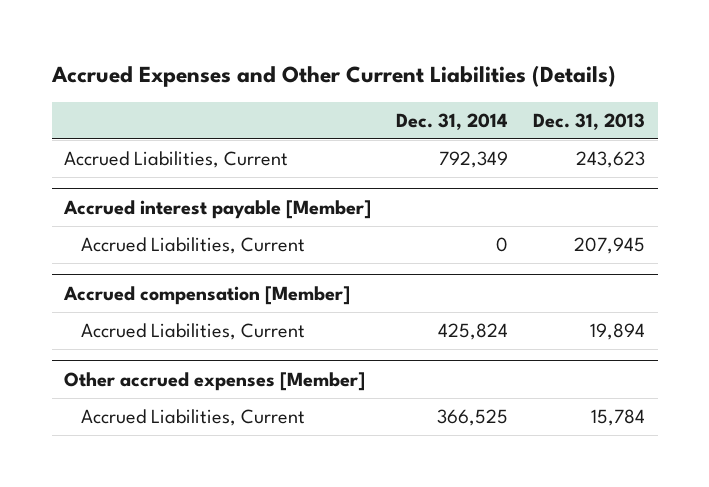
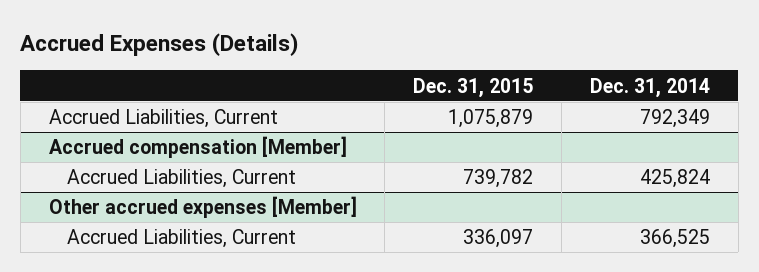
[50,65,616,88] Accrued Expenses and Other Current Liabilities (Details) -> [20,32,299,56] Accrued Expenses (Details)
[533,113,646,131] Dec. 31, 2013 -> none
none -> [413,77,534,98] Dec. 31, 2015
[63,199,372,219] Accrued interest payable [Member] -> none
[80,236,305,254] Accrued Liabilities, Current -> none

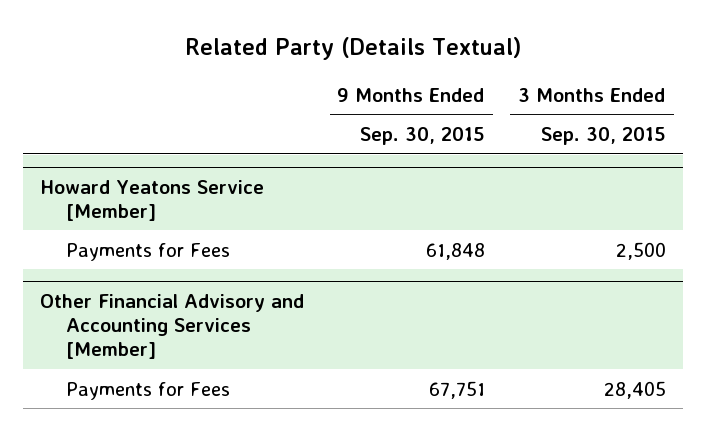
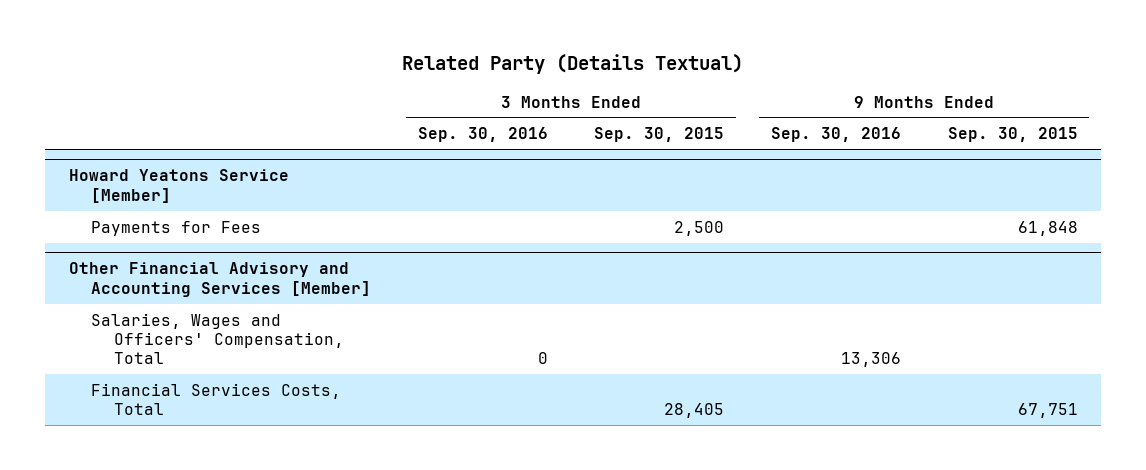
none -> [417,127,548,143] Sep. 30, 2016
none -> [770,127,901,143] Sep. 30, 2016
none -> [91,312,345,365] Salaries, Wages and Officers' Compensation, Total
[66,381,231,400] Payments for Fees -> [91,382,342,416] Financial Services Costs, Total

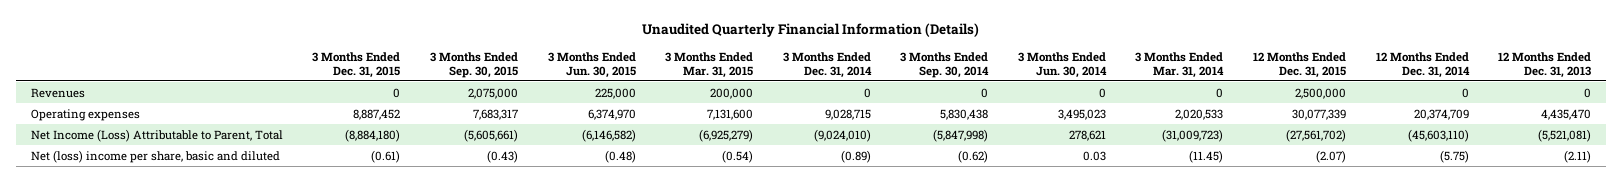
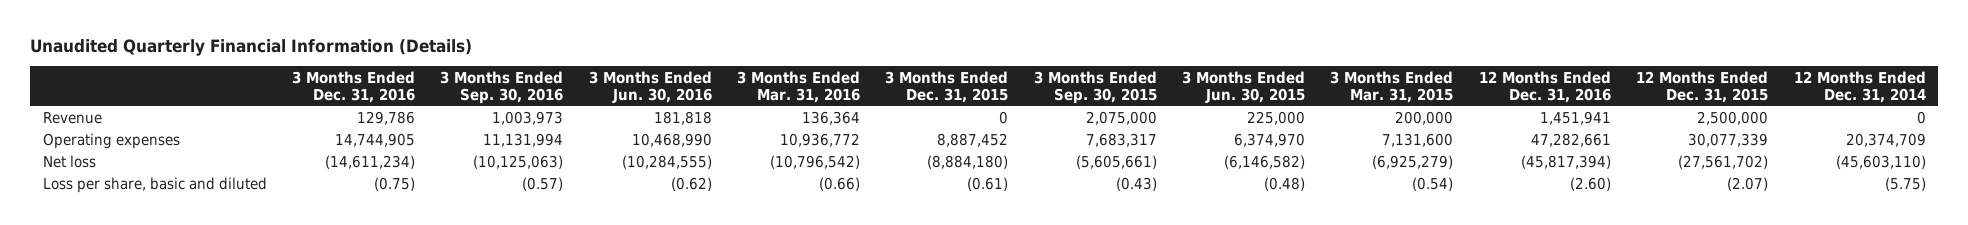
[782,51,872,78] 3 Months Ended Dec. 31, 2014 -> none
[900,51,990,78] 3 Months Ended Sep. 30, 2014 -> none
[1017,51,1107,78] 3 Months Ended Jun. 30, 2014 -> none
[1135,51,1225,78] 3 Months Ended Mar. 31, 2014 -> none
[1498,51,1592,78] 12 Months Ended Dec. 31, 2013 -> none
none -> [291,70,415,103] 3 Months Ended Dec. 31, 2016
none -> [440,70,564,104] 3 Months Ended Sep. 30, 2016
none -> [588,70,712,103] 3 Months Ended Jun. 30, 2016
none -> [737,70,861,103] 3 Months Ended Mar. 31, 2016
none -> [1478,70,1611,103] 12 Months Ended Dec. 31, 2016
[30,87,85,98] Revenues -> [42,112,102,125] Revenue
[30,128,283,142] Net Income (Loss) Attributable to Parent, Total -> [42,155,96,169] Net loss
[30,149,280,163] Net (loss) income per share, basic and diluted -> [42,177,267,194] Loss per share, basic and diluted

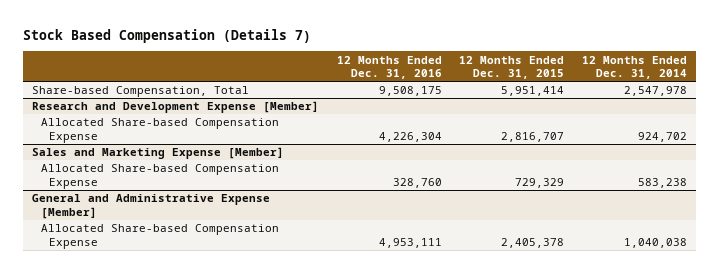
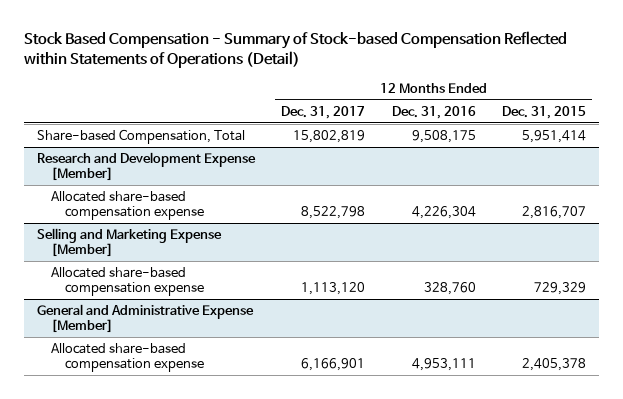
[22,29,311,44] Stock Based Compensation (Details 7) -> [24,31,568,69] Stock Based Compensation - Summary of Stock-based Compensation Reflected within Statements of Operations (Detail)
[582,55,688,80] 12 Months Ended Dec. 31, 2014 -> none
none -> [281,105,366,119] Dec. 31, 2017
[40,118,279,143] Allocated Share-based Compensation Expense -> [51,191,205,221] Allocated share-based compensation expense
[31,147,284,160] Sales and Marketing Expense [Member] -> [37,228,223,258] Selling and Marketing Expense [Member]
[40,164,279,189] Allocated Share-based Compensation Expense -> [51,267,205,297] Allocated share-based compensation expense
[40,224,279,249] Allocated Share-based Compensation Expense -> [51,343,205,373] Allocated share-based compensation expense

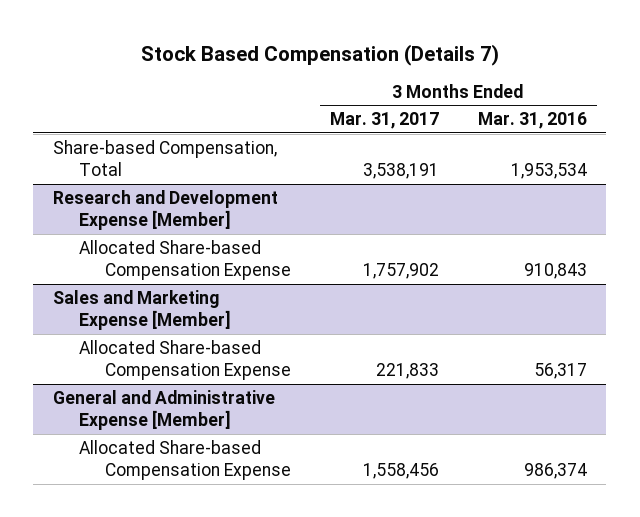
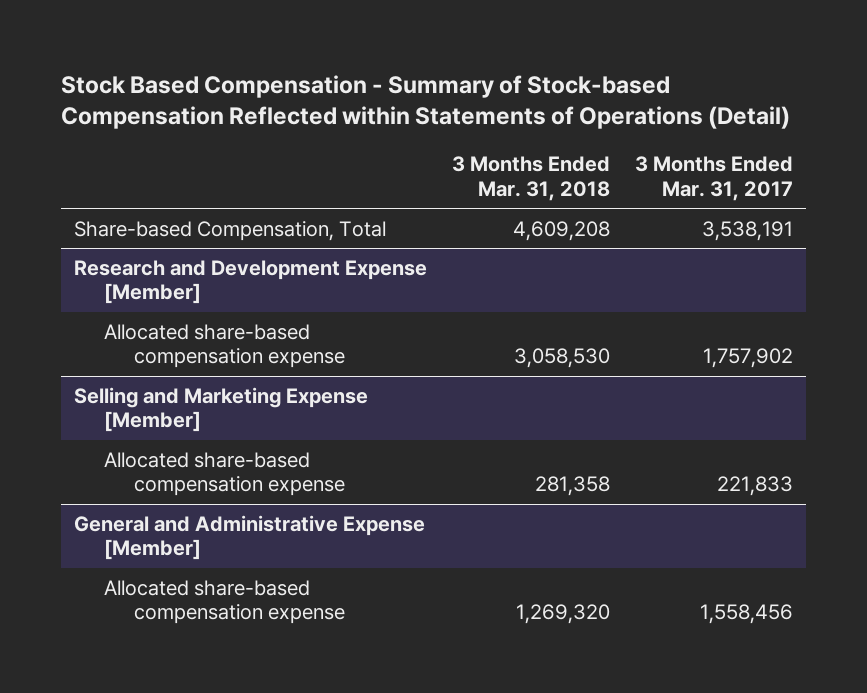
[140,43,499,66] Stock Based Compensation (Details 7) -> [61,74,791,130] Stock Based Compensation - Summary of Stock-based Compensation Reflected within Statements of Operations (Detail)
[477,112,587,130] Mar. 31, 2016 -> none
none -> [452,156,611,202] 3 Months Ended Mar. 31, 2018
[78,239,292,281] Allocated Share-based Compensation Expense -> [104,323,346,369] Allocated share-based compensation expense
[52,289,231,331] Sales and Marketing Expense [Member] -> [73,386,368,433] Selling and Marketing Expense [Member]
[78,339,292,381] Allocated Share-based Compensation Expense -> [104,451,346,497] Allocated share-based compensation expense
[78,439,292,481] Allocated Share-based Compensation Expense -> [104,579,346,625] Allocated share-based compensation expense

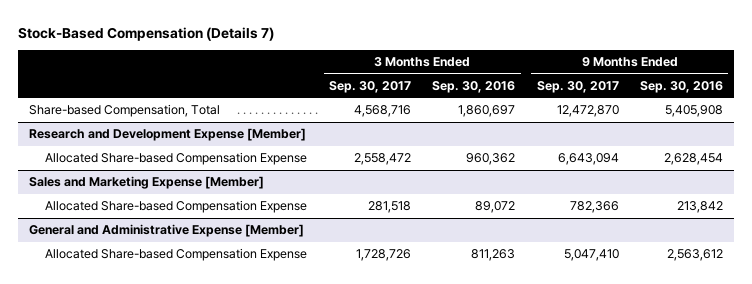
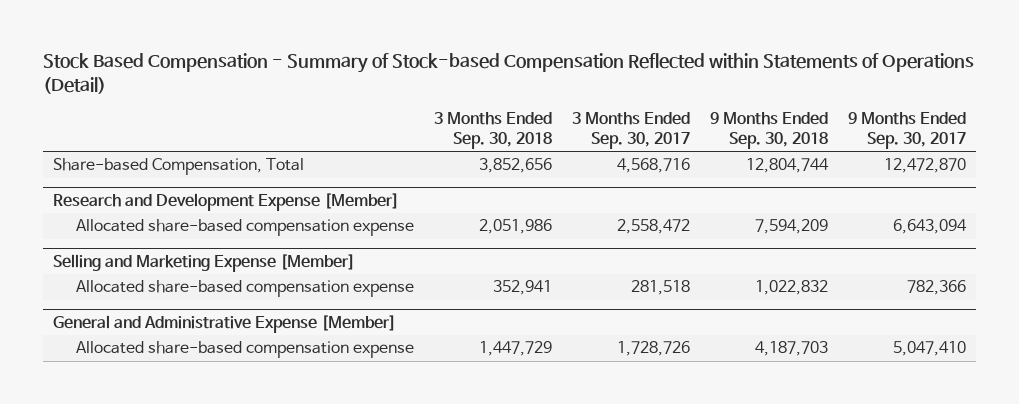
[18,26,275,41] Stock-Based Compensation (Details 7) -> [42,52,974,94] Stock Based Compensation - Summary of Stock-based Compensation Reflected within Statements of Operations (Detail)
[432,80,516,93] Sep. 30, 2016 -> none
[640,80,724,93] Sep. 30, 2016 -> none
none -> [433,112,552,149] 3 Months Ended Sep. 30, 2018
none -> [709,112,828,149] 9 Months Ended Sep. 30, 2018
[45,152,308,166] Allocated Share-based Compensation Expense -> [75,219,414,237] Allocated share-based compensation expense
[29,176,265,190] Sales and Marketing Expense [Member] -> [52,254,355,273] Selling and Marketing Expense [Member]
[45,200,308,214] Allocated Share-based Compensation Expense -> [75,280,414,298] Allocated share-based compensation expense
[45,248,308,262] Allocated Share-based Compensation Expense -> [75,341,414,359] Allocated share-based compensation expense

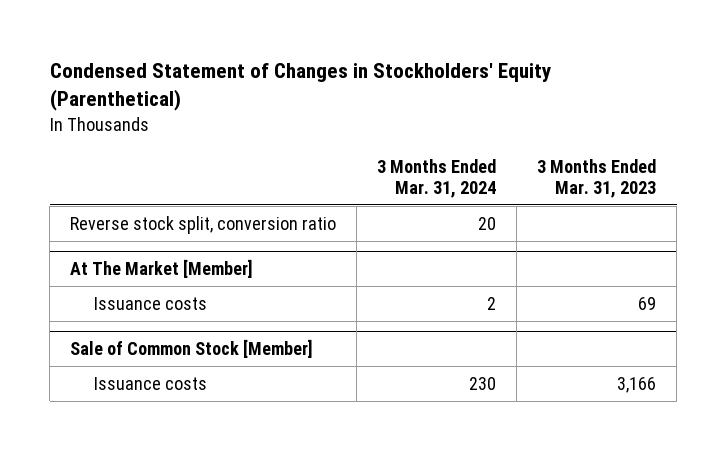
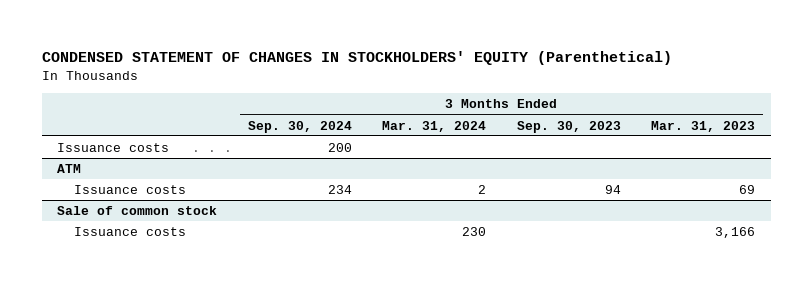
[49,62,551,112] Condensed Statement of Changes in Stockholders' Equity (Parenthetical) -> [41,51,672,66] CONDENSED STATEMENT OF CHANGES IN STOCKHOLDERS' EQUITY (Parenthetical)
none -> [247,120,352,133] Sep. 30, 2024
none -> [516,120,621,133] Sep. 30, 2023
[70,215,337,234] Reverse stock split, conversion ratio -> none
none -> [57,142,170,152] Issuance costs
[70,259,254,279] At The Market [Member] -> [57,163,82,173] ATM
[70,339,314,359] Sale of Common Stock [Member] -> [57,205,218,215] Sale of common stock

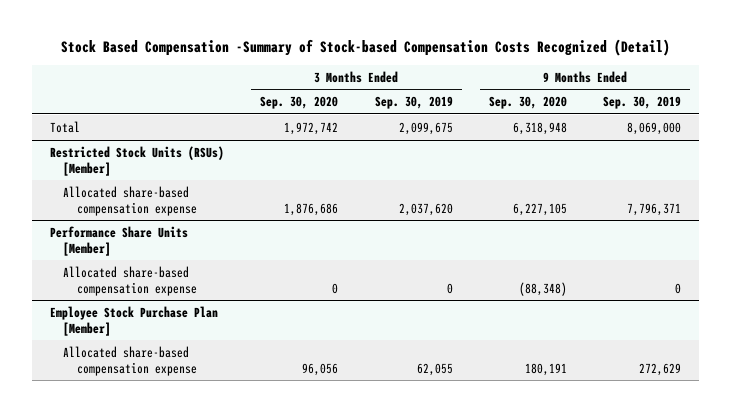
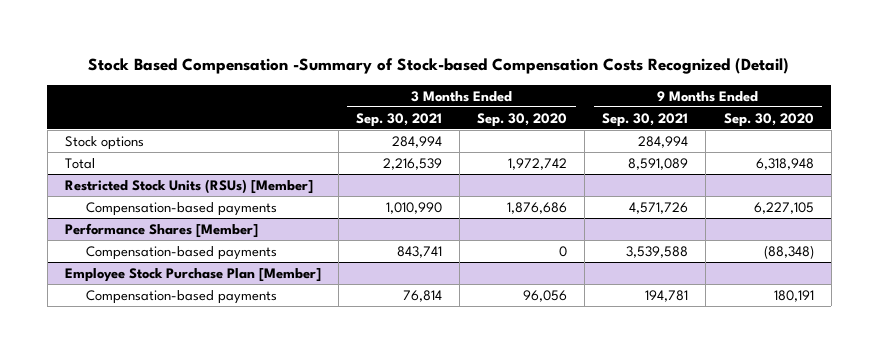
[374,96,453,110] Sep. 30, 2019 -> none
[603,96,682,110] Sep. 30, 2019 -> none
none -> [356,112,443,127] Sep. 30, 2021
none -> [602,112,689,127] Sep. 30, 2021
none -> [64,135,144,150] Stock options
[63,185,197,216] Allocated share-based compensation expense -> [86,201,278,216] Compensation-based payments
[50,225,189,256] Performance Share Units [Member] -> [64,222,258,238] Performance Shares [Member]
[63,265,197,296] Allocated share-based compensation expense -> [86,245,278,260] Compensation-based payments
[63,345,197,376] Allocated share-based compensation expense -> [86,289,278,304] Compensation-based payments

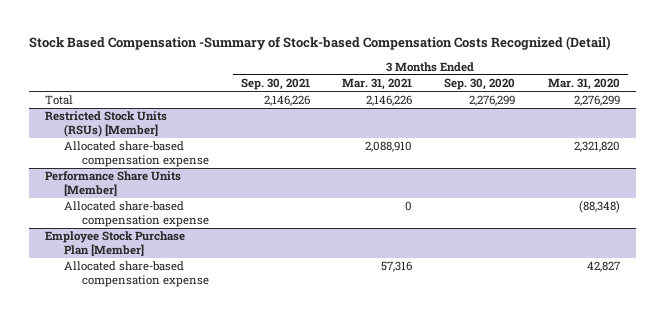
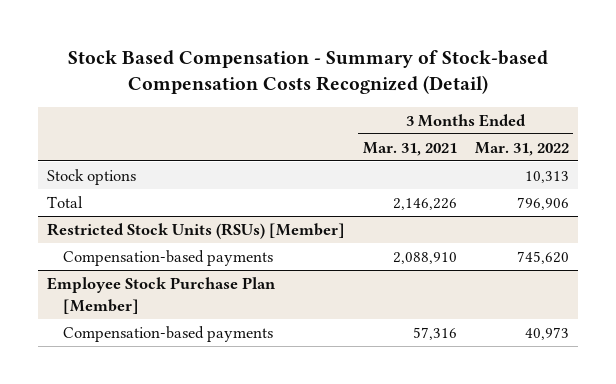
[29,35,612,50] Stock Based Compensation -Summary of Stock-based Compensation Costs Recognized (Detail) -> [67,49,548,94] Stock Based Compensation - Summary of Stock-based Compensation Costs Recognized (Detail)
[241,78,311,91] Sep. 30, 2021 -> none
[444,78,516,91] Sep. 30, 2020 -> none
[547,78,620,91] Mar. 31, 2020 -> none
none -> [474,141,569,156] Mar. 31, 2022
none -> [46,168,136,185] Stock options
[45,171,182,196] Performance Share Units [Member] -> none
[63,201,209,227] Allocated share-based compensation expense -> none
[63,141,209,167] Allocated share-based compensation expense -> [62,249,273,266] Compensation-based payments
[63,261,209,287] Allocated share-based compensation expense -> [62,325,273,342] Compensation-based payments

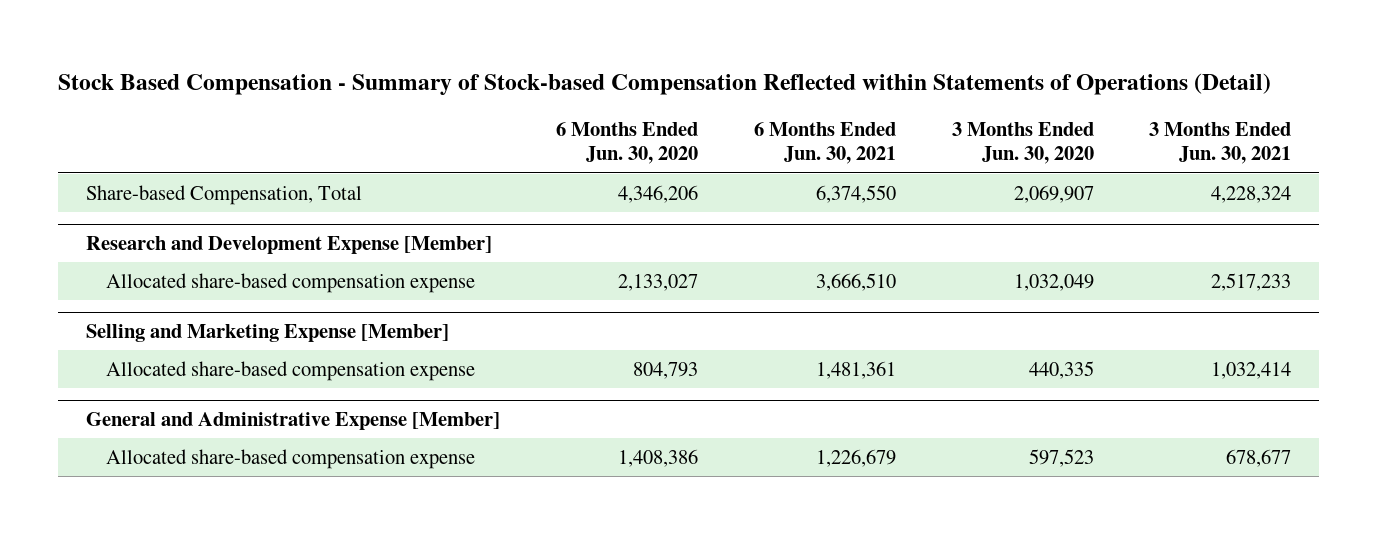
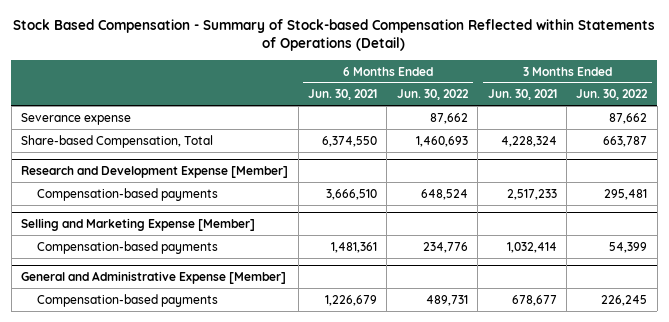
[555,121,698,165] 6 Months Ended Jun. 30, 2020 -> none
[951,121,1094,165] 3 Months Ended Jun. 30, 2020 -> none
none -> [396,89,469,101] Jun. 30, 2022
none -> [576,89,649,101] Jun. 30, 2022
none -> [21,112,132,125] Severance expense
[105,272,475,293] Allocated share-based compensation expense -> [36,187,218,201] Compensation-based payments
[105,360,475,381] Allocated share-based compensation expense -> [36,240,218,254] Compensation-based payments
[105,448,475,469] Allocated share-based compensation expense -> [36,293,218,307] Compensation-based payments

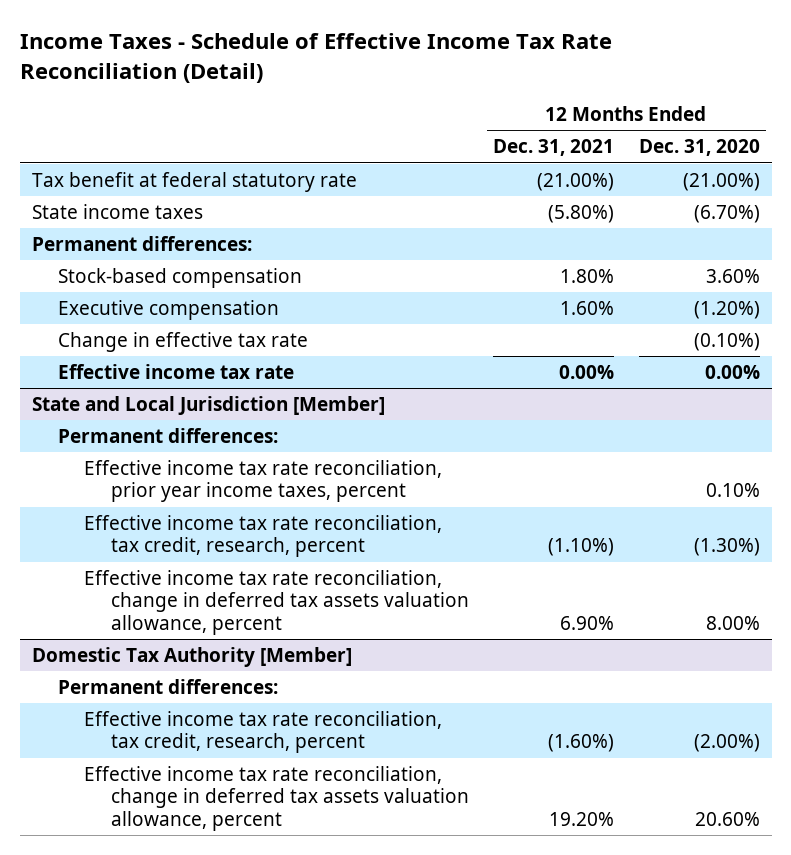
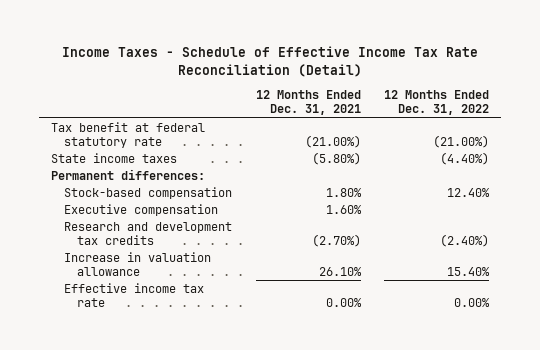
[638,139,760,157] Dec. 31, 2020 -> none
none -> [384,90,490,116] 12 Months Ended Dec. 31, 2022
[58,332,309,353] Change in effective tax rate -> none
none -> [64,221,233,245] Research and development tax credits
none -> [64,251,212,276] Increase in valuation allowance
[31,396,385,416] State and Local Jurisdiction [Member] -> none
[58,428,279,444] Permanent differences: -> none
[84,460,443,503] Effective income tax rate reconciliation, prior year income taxes, percent -> none
[84,515,443,558] Effective income tax rate reconciliation, tax credit, research, percent -> none
[84,570,469,635] Effective income tax rate reconciliation, change in deferred tax assets valuation allowance, percent -> none
[31,647,352,668] Domestic Tax Authority [Member] -> none
[58,679,279,695] Permanent differences: -> none
[84,711,443,754] Effective income tax rate reconciliation, tax credit, research, percent -> none
[84,766,469,831] Effective income tax rate reconciliation, change in deferred tax assets valuation allowance, percent -> none

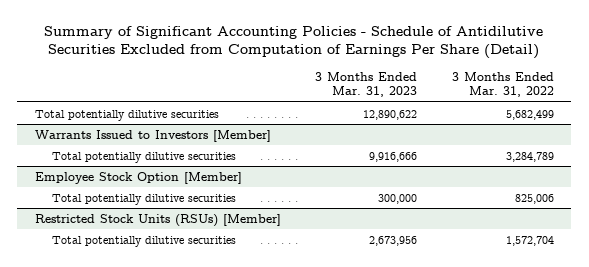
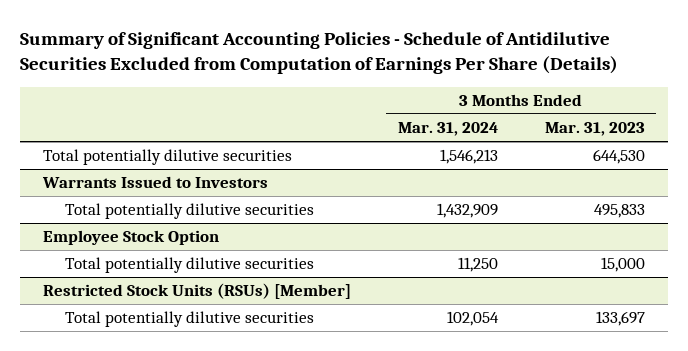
[44,25,544,60] Summary of Significant Accounting Policies - Schedule of Antidilutive Securities Excluded from Computation of Earnings Per Share (Detail) -> [19,32,618,75] Summary of Significant Accounting Policies - Schedule of Antidilutive Securities Excluded from Computation of Earnings Per Share (Details)
[452,71,555,98] 3 Months Ended Mar. 31, 2022 -> none
none -> [397,122,498,137] Mar. 31, 2024
[363,109,418,120] 12,890,622 -> [592,149,645,165] 644,530
[34,129,271,142] Warrants Issued to Investors [Member] -> [42,176,269,189] Warrants Issued to Investors
[369,151,418,162] 9,916,666 -> [593,204,645,219] 495,833
[34,171,242,184] Employee Stock Option [Member] -> [43,230,220,246] Employee Stock Option
[378,193,418,204] 300,000 -> [600,257,645,273] 15,000
[369,235,418,246] 2,673,956 -> [595,311,645,327] 133,697

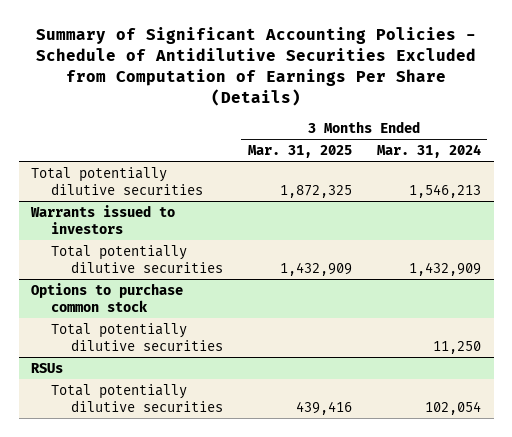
[544,122,645,137] Mar. 31, 2023 -> none
none -> [247,144,352,158] Mar. 31, 2025
[42,176,269,189] Warrants Issued to Investors -> [30,204,176,235] Warrants issued to investors
[43,230,220,246] Employee Stock Option -> [31,282,184,313] Options to purchase common stock
[43,283,352,300] Restricted Stock Units (RSUs) [Member] -> [31,362,64,373] RSUs

